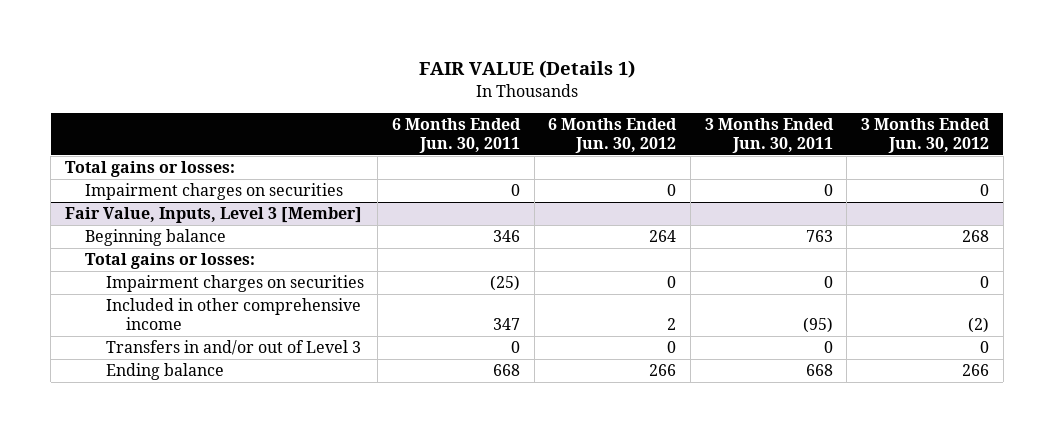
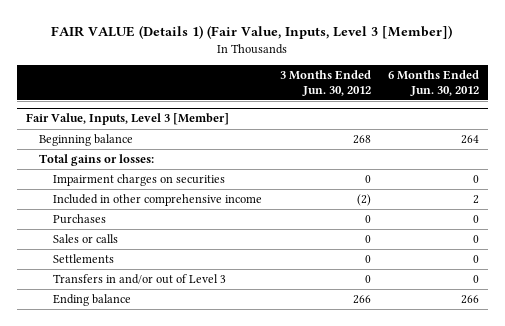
[419,60,636,79] FAIR VALUE (Details 1) -> [51,24,453,39] FAIR VALUE (Details 1) (Fair Value, Inputs, Level 3 [Member])
[391,118,521,153] 6 Months Ended Jun. 30, 2011 -> none
[704,118,834,153] 3 Months Ended Jun. 30, 2011 -> none
[64,161,235,178] Total gains or losses: -> none
[85,183,344,201] Impairment charges on securities -> none
none -> [53,214,107,225] Purchases
none -> [53,234,119,244] Sales or calls
none -> [53,254,115,264] Settlements

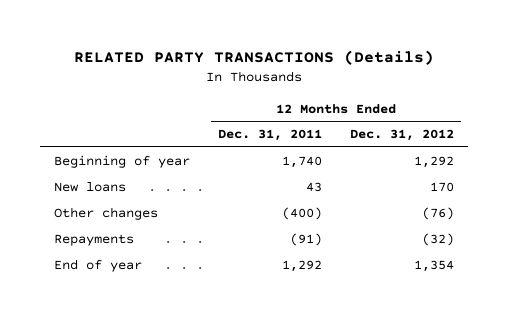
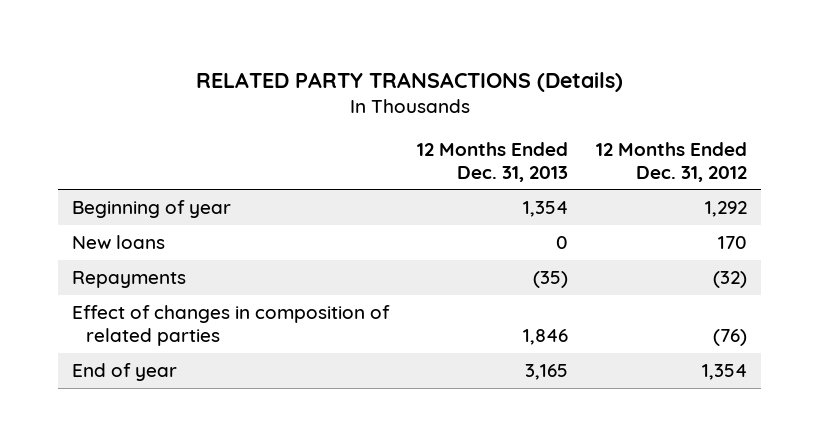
[217,129,322,142] Dec. 31, 2011 -> none
none -> [417,141,569,182] 12 Months Ended Dec. 31, 2013
[54,206,159,220] Other changes -> none
none -> [72,305,391,346] Effect of changes in composition of related parties

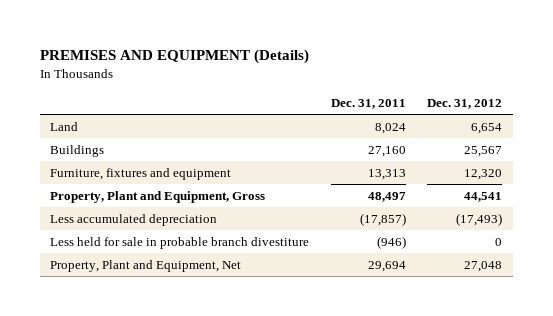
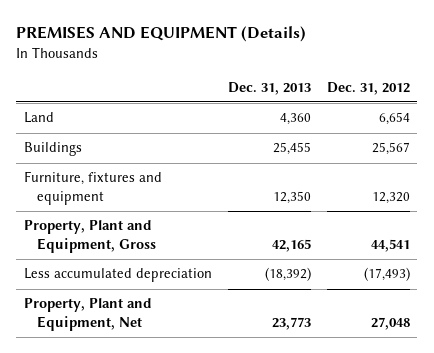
[330,98,406,109] Dec. 31, 2011 -> none
none -> [227,81,311,95] Dec. 31, 2013
[50,236,310,249] Less held for sale in probable branch divestiture -> none

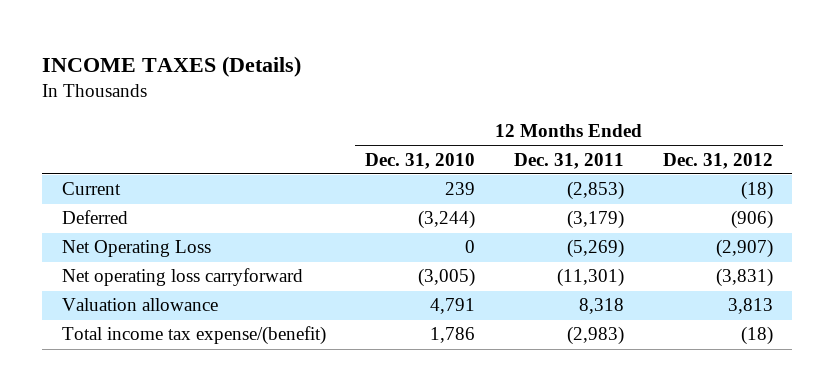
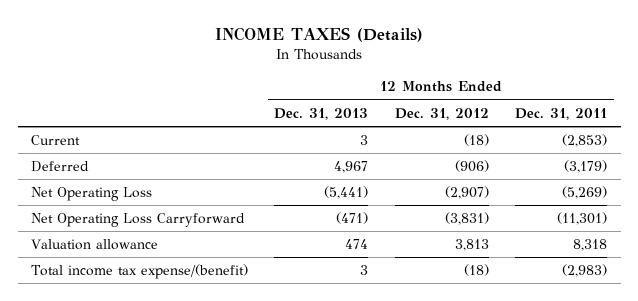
[364,152,475,169] Dec. 31, 2010 -> none
none -> [274,107,369,120] Dec. 31, 2013
[61,268,303,287] Net operating loss carryforward -> [31,213,246,228] Net Operating Loss Carryforward

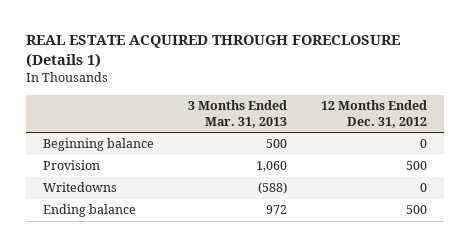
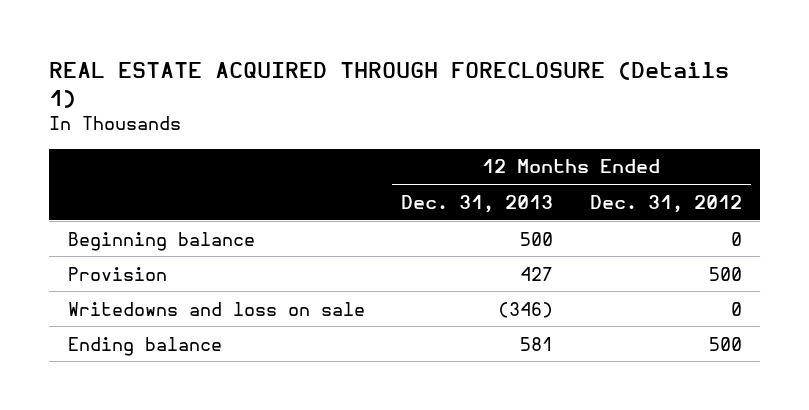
[187,100,287,128] 3 Months Ended Mar. 31, 2013 -> none
none -> [401,194,554,213] Dec. 31, 2013
[42,182,117,193] Writedowns -> [67,301,365,316] Writedowns and loss on sale

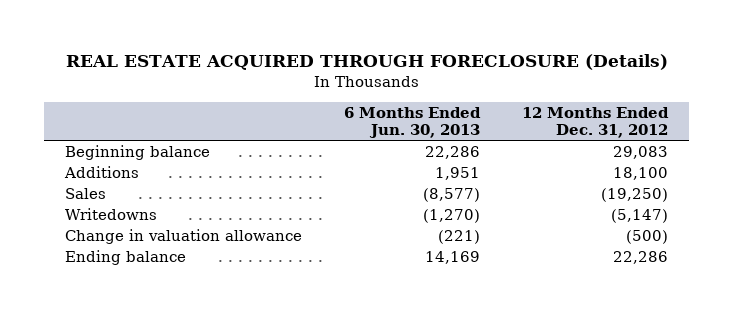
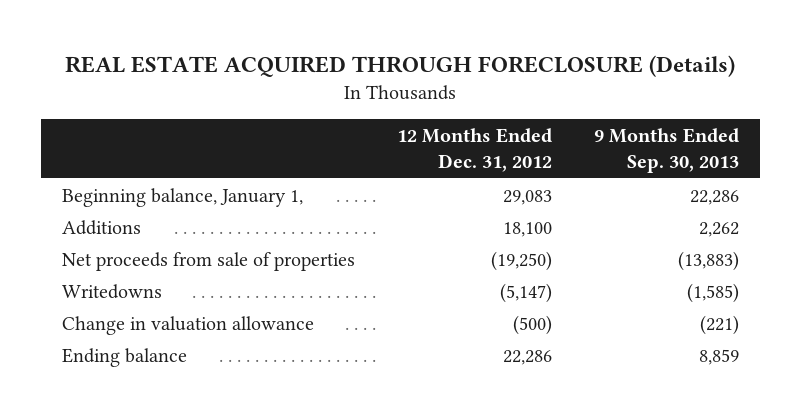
[344,106,482,138] 6 Months Ended Jun. 30, 2013 -> none
none -> [594,128,740,174] 9 Months Ended Sep. 30, 2013
[65,145,211,161] Beginning balance -> [61,187,303,207] Beginning balance, January 1,
[65,188,107,200] Sales -> [61,251,355,271] Net proceeds from sale of properties

